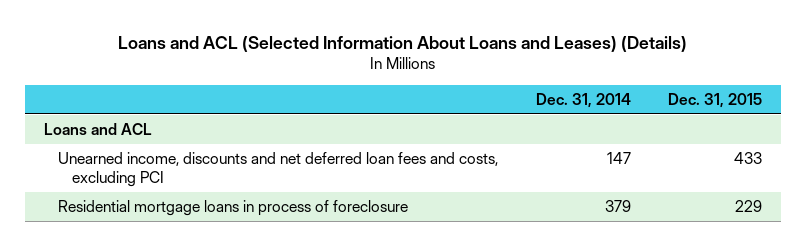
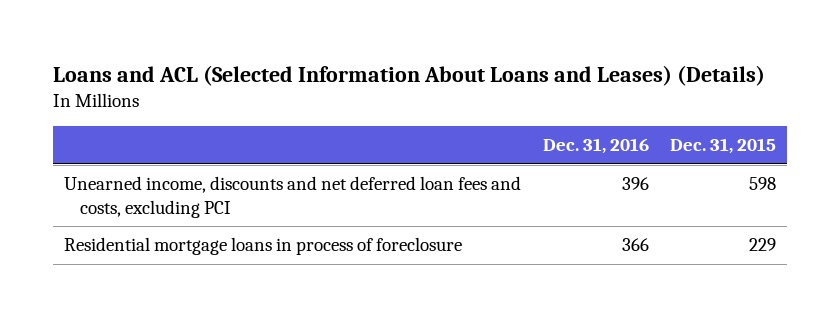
[535,92,631,108] Dec. 31, 2014 -> none
none -> [542,138,649,155] Dec. 31, 2016
[43,123,152,136] Loans and ACL -> none
[734,152,763,165] 433 -> [749,177,777,191] 598

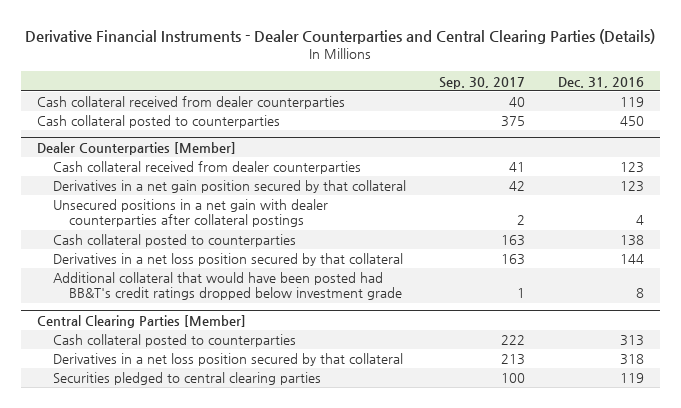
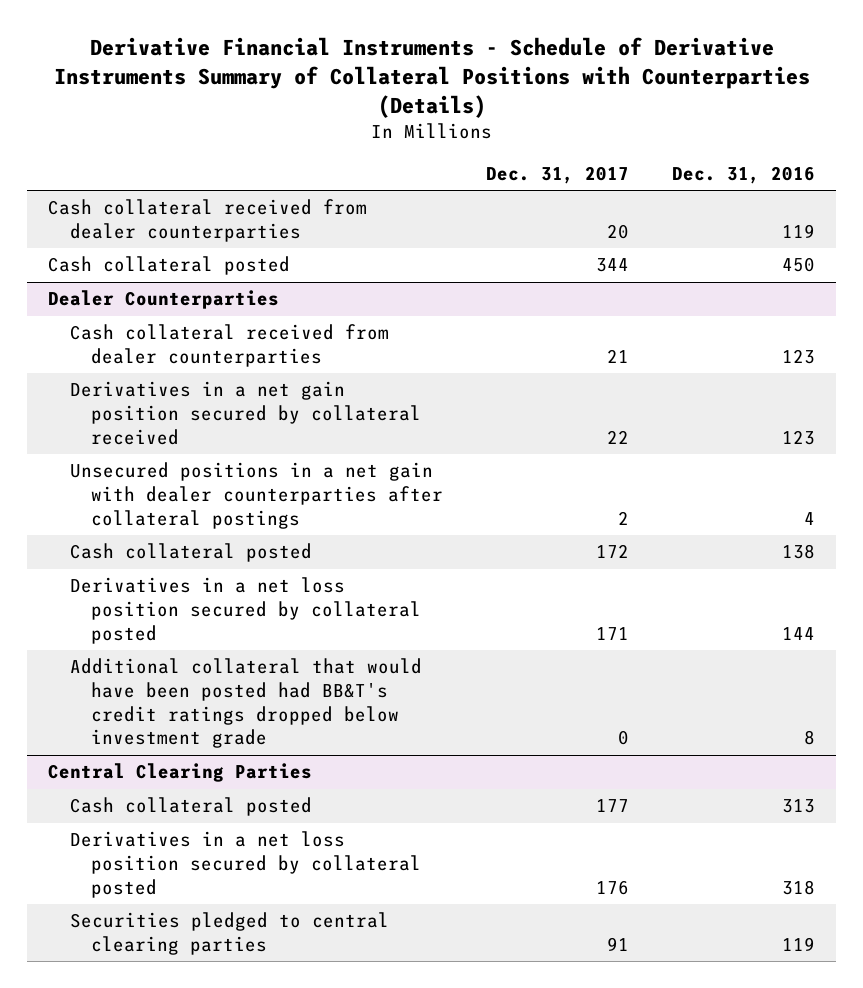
[25,28,656,44] Derivative Financial Instruments - Dealer Counterparties and Central Clearing Parties (Details) -> [53,37,810,118] Derivative Financial Instruments - Schedule of Derivative Instruments Summary of Collateral Positions with Counterparties (Details)
[438,76,525,89] Sep. 30, 2017 -> none
none -> [486,165,630,184] Dec. 31, 2017
[37,115,281,129] Cash collateral posted to counterparties -> [48,256,291,276] Cash collateral posted
[37,141,237,155] Dealer Counterparties [Member] -> [48,290,280,310] Dealer Counterparties
[52,180,406,194] Derivatives in a net gain position secured by that collateral -> [69,381,422,445] Derivatives in a net gain position secured by collateral received
[52,234,296,248] Cash collateral posted to counterparties -> [69,543,312,563] Cash collateral posted
[52,253,403,267] Derivatives in a net loss position secured by that collateral -> [69,577,422,644] Derivatives in a net loss position secured by collateral posted
[37,314,247,328] Central Clearing Parties [Member] -> [48,763,313,783] Central Clearing Parties
[52,334,296,348] Cash collateral posted to counterparties -> [69,797,312,817] Cash collateral posted
[52,353,403,367] Derivatives in a net loss position secured by that collateral -> [69,831,422,898] Derivatives in a net loss position secured by collateral posted

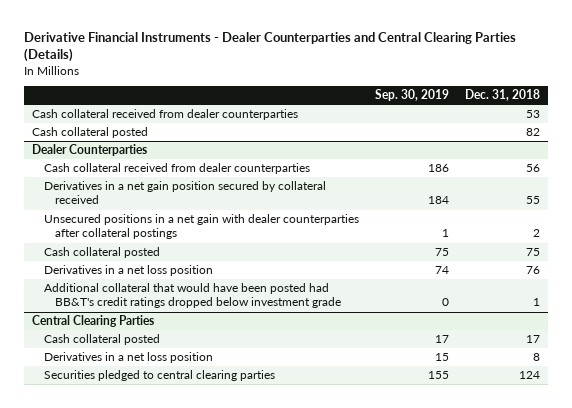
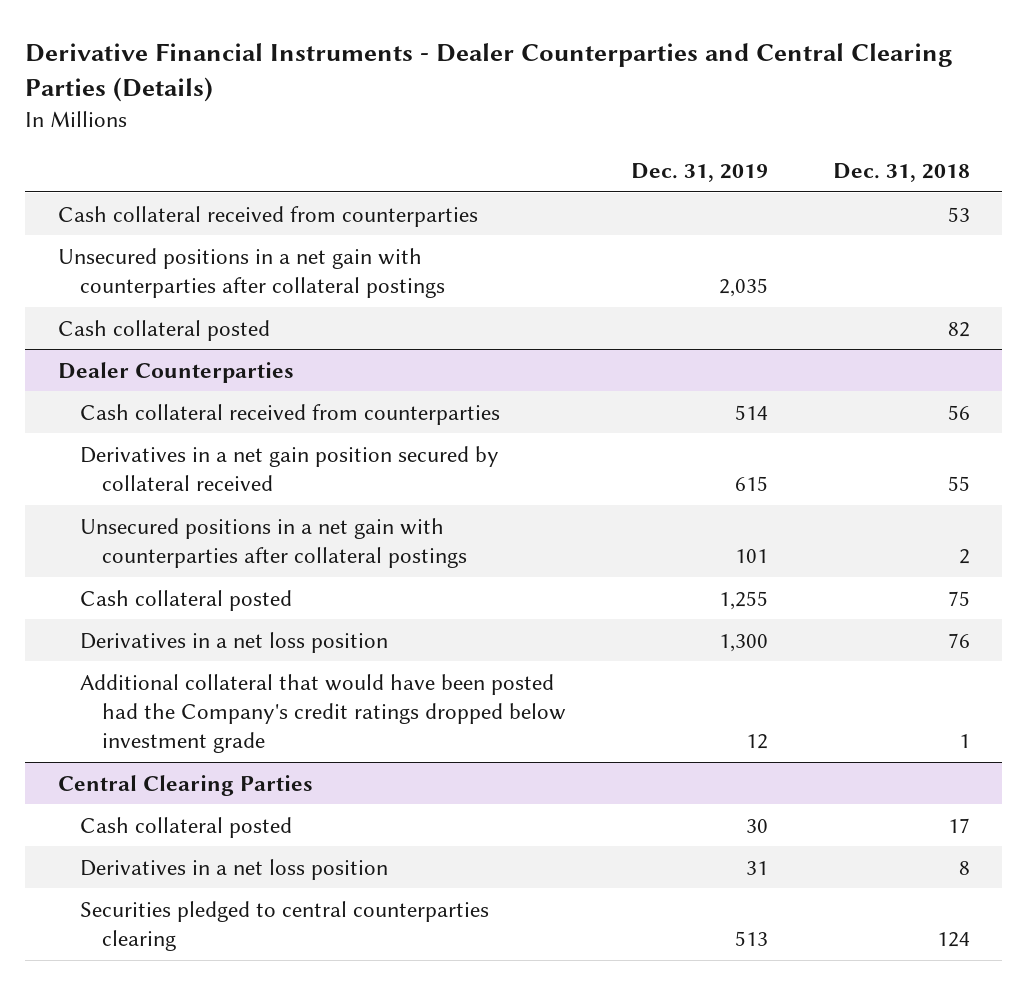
[374,89,449,102] Sep. 30, 2019 -> none
none -> [630,163,768,183] Dec. 31, 2019
[32,109,299,121] Cash collateral received from dealer counterparties -> [57,205,478,227] Cash collateral received from counterparties
none -> [57,247,445,298] Unsecured positions in a net gain with counterparties after collateral postings
[43,163,310,175] Cash collateral received from dealer counterparties -> [79,403,500,425] Cash collateral received from counterparties
[43,214,359,240] Unsecured positions in a net gain with dealer counterparties after collateral postings -> [79,517,468,568] Unsecured positions in a net gain with counterparties after collateral postings
[43,283,342,309] Additional collateral that would have been posted had BB&T's credit ratings dropped below investment grade -> [79,673,567,754] Additional collateral that would have been posted had the Company's credit ratings dropped below investment grade
[43,370,275,382] Securities pledged to central clearing parties -> [79,900,489,951] Securities pledged to central counterparties clearing

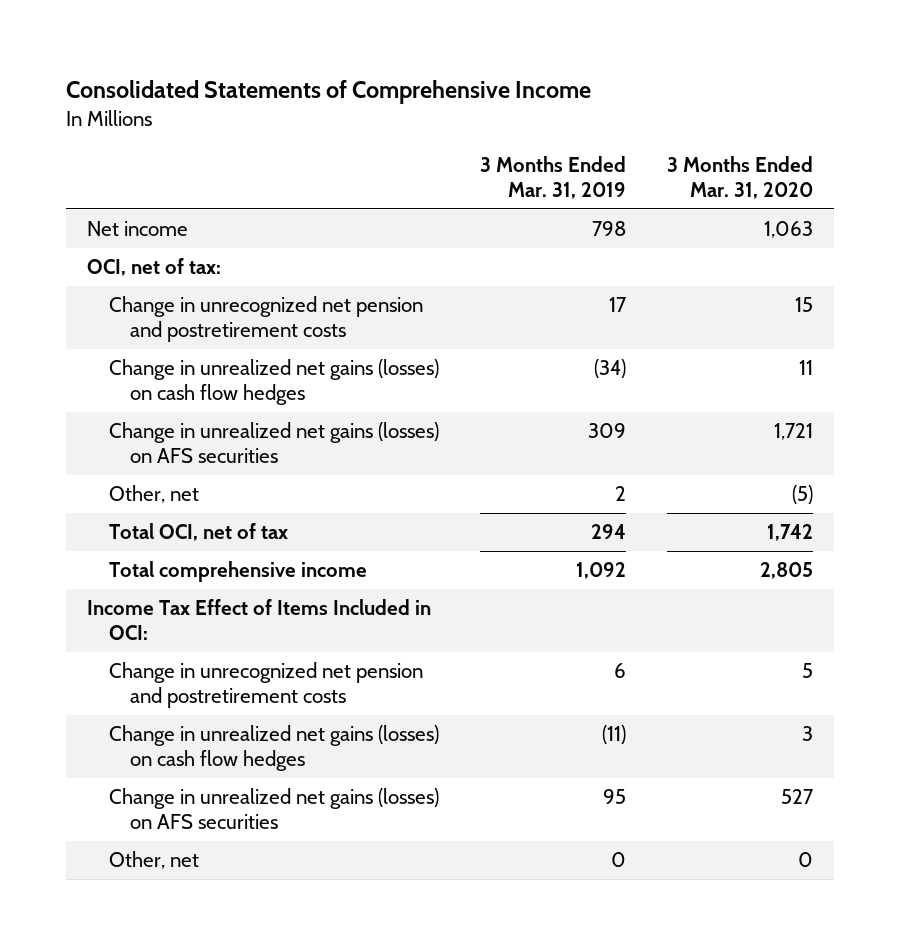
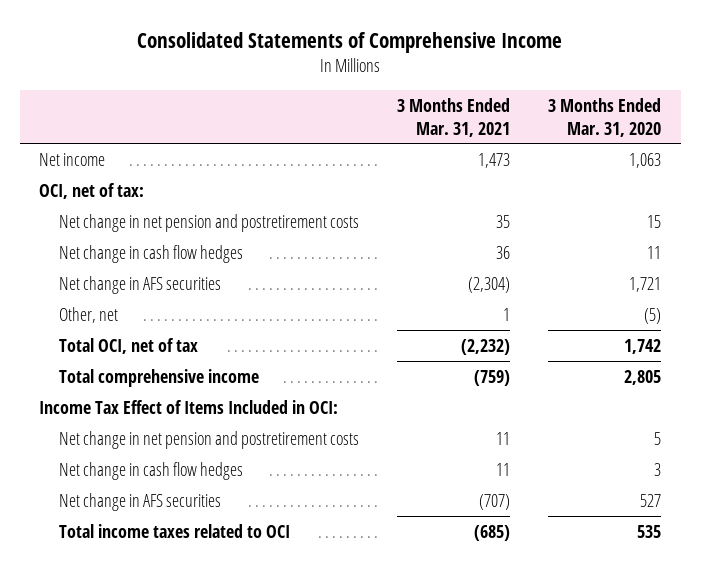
[480,156,627,200] 3 Months Ended Mar. 31, 2019 -> none
none -> [397,98,511,137] 3 Months Ended Mar. 31, 2021
[108,296,423,342] Change in unrecognized net pension and postretirement costs -> [58,213,359,232] Net change in net pension and postretirement costs
[108,359,439,405] Change in unrealized net gains (losses) on cash flow hedges -> [58,244,243,263] Net change in cash flow hedges
[108,422,439,463] Change in unrealized net gains (losses) on AFS securities -> [58,275,221,294] Net change in AFS securities
[108,851,199,870] Other, net -> none
[108,662,423,708] Change in unrecognized net pension and postretirement costs -> [58,430,359,449] Net change in net pension and postretirement costs
[108,725,439,771] Change in unrealized net gains (losses) on cash flow hedges -> [58,461,243,480] Net change in cash flow hedges
[108,788,439,829] Change in unrealized net gains (losses) on AFS securities -> [58,492,221,511] Net change in AFS securities
none -> [58,523,290,538] Total income taxes related to OCI

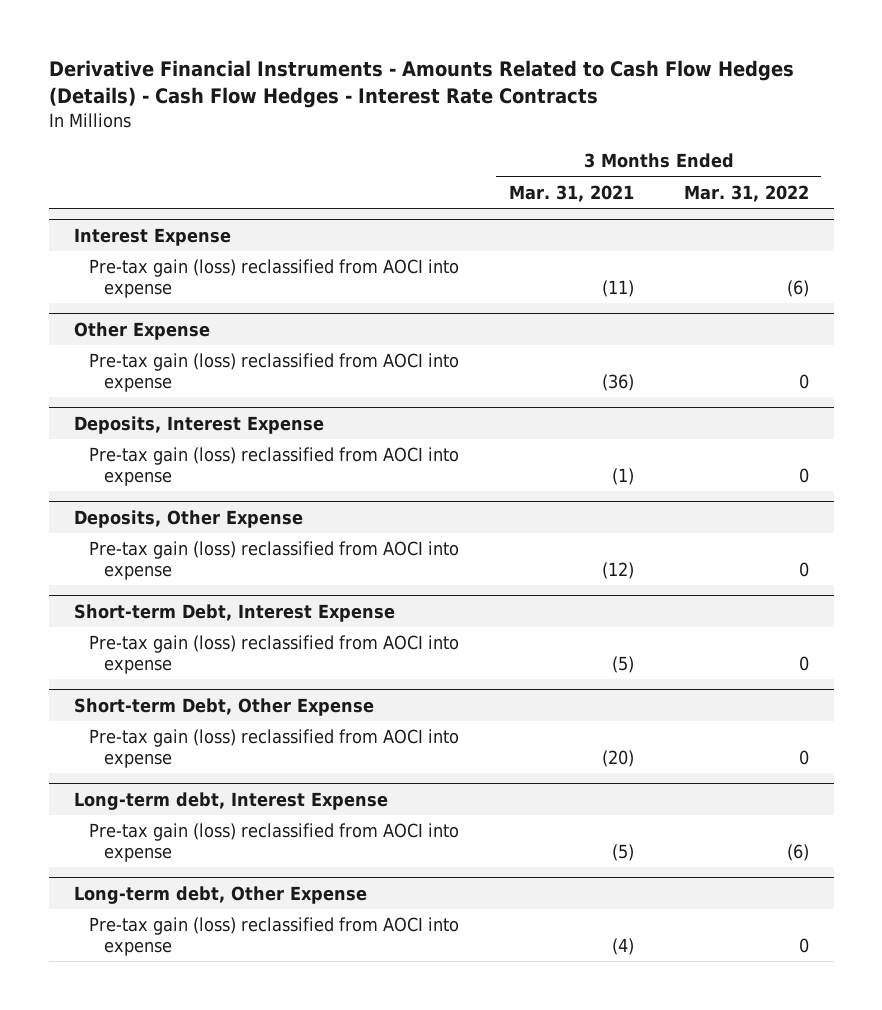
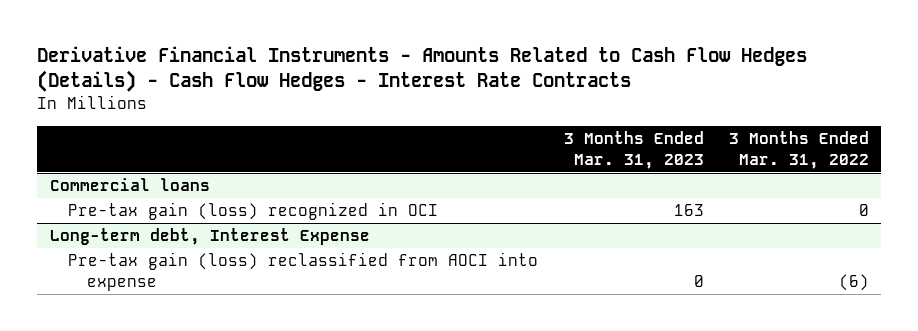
[508,184,634,202] Mar. 31, 2021 -> none
none -> [563,130,704,169] 3 Months Ended Mar. 31, 2023
[88,259,459,298] Pre-tax gain (loss) reclassified from AOCI into expense -> none
[73,321,210,340] Other Expense -> none
[88,353,459,392] Pre-tax gain (loss) reclassified from AOCI into expense -> none
[73,415,324,434] Deposits, Interest Expense -> none
[88,447,459,486] Pre-tax gain (loss) reclassified from AOCI into expense -> none
[73,509,303,528] Deposits, Other Expense -> none
[88,541,459,580] Pre-tax gain (loss) reclassified from AOCI into expense -> none
[73,603,395,622] Short-term Debt, Interest Expense -> none
[88,635,459,674] Pre-tax gain (loss) reclassified from AOCI into expense -> none
[73,697,374,716] Short-term Debt, Other Expense -> none
[88,729,459,768] Pre-tax gain (loss) reclassified from AOCI into expense -> none
[73,227,231,246] Interest Expense -> [49,178,210,192] Commercial loans
none -> [68,202,439,221] Pre-tax gain (loss) recognized in OCI
[73,885,367,904] Long-term debt, Other Expense -> none
[88,917,459,956] Pre-tax gain (loss) reclassified from AOCI into expense -> none

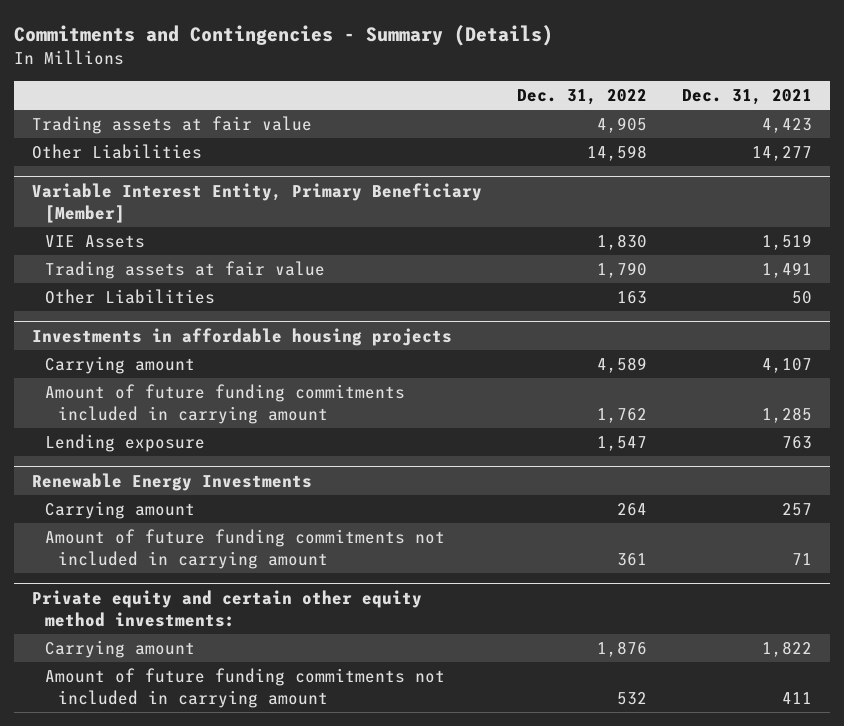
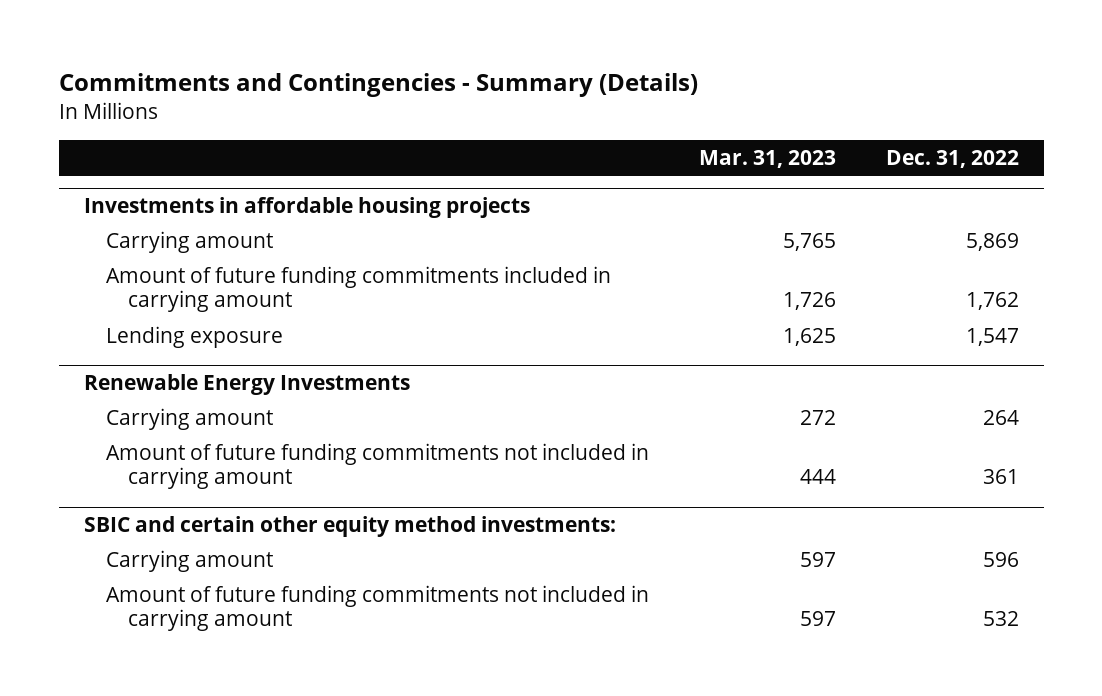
[682,88,813,105] Dec. 31, 2021 -> none
none -> [698,150,836,169] Mar. 31, 2023
[31,116,312,135] Trading assets at fair value -> none
[31,144,202,160] Other Liabilities -> none
[31,183,482,223] Variable Interest Entity, Primary Beneficiary [Member] -> none
[44,235,145,249] VIE Assets -> none
[44,261,325,280] Trading assets at fair value -> none
[44,289,215,305] Other Liabilities -> none
[596,357,647,374] 4,589 -> [965,232,1019,251] 5,869
[31,590,422,627] Private equity and certain other equity method investments: -> [83,516,616,538] SBIC and certain other equity method investments:
[596,641,647,658] 1,876 -> [982,551,1019,567] 596

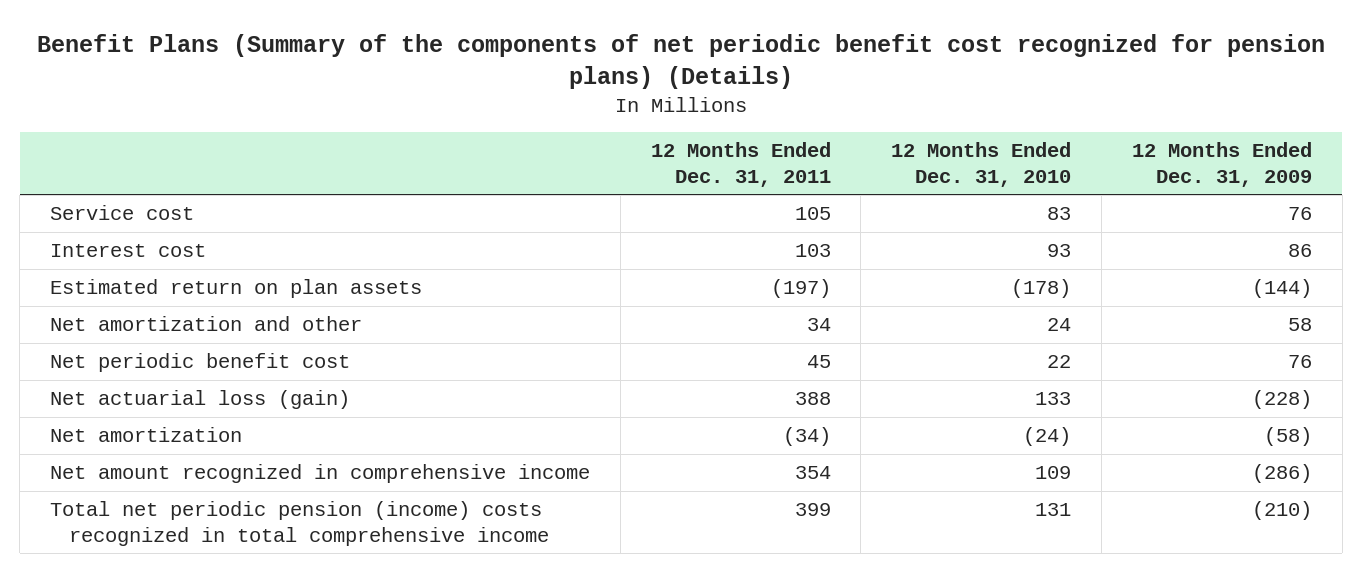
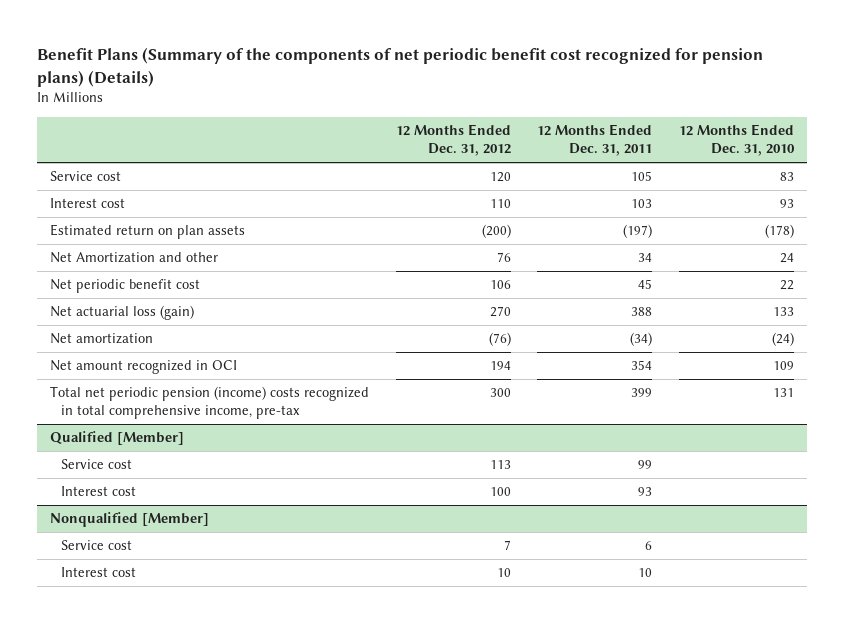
[1132,142,1313,187] 12 Months Ended Dec. 31, 2009 -> none
none -> [395,124,511,157] 12 Months Ended Dec. 31, 2012
[49,316,362,332] Net amortization and other -> [50,252,219,264] Net Amortization and other
[49,464,590,484] Net amount recognized in comprehensive income -> [50,360,238,375] Net amount recognized in OCI
[49,501,550,546] Total net periodic pension (income) costs recognized in total comprehensive income -> [50,386,370,420] Total net periodic pension (income) costs recognized in total comprehensive income, pre-tax
none -> [50,431,185,446] Qualified [Member]
none -> [60,459,132,470] Service cost
none -> [60,486,136,497] Interest cost
none -> [50,512,210,528] Nonqualified [Member]
none -> [60,540,132,551] Service cost
none -> [60,567,136,578] Interest cost

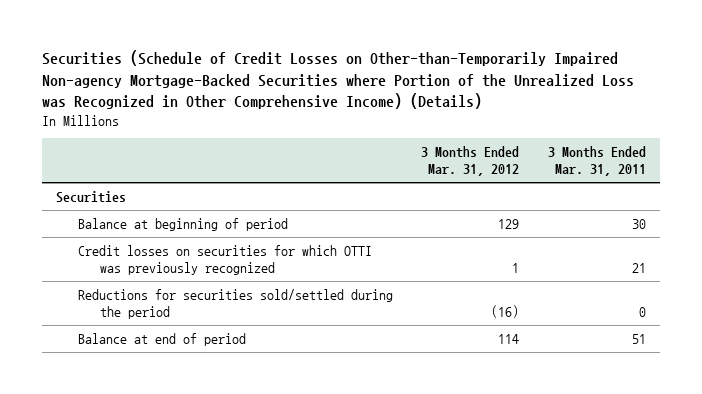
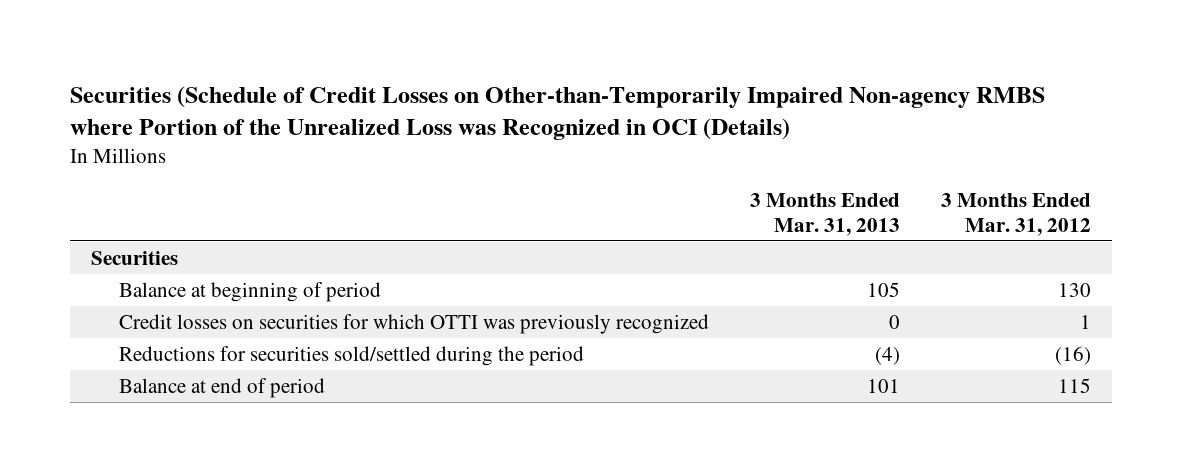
[42,50,635,110] Securities (Schedule of Credit Losses on Other-than-Temporarily Impaired Non-agency Mortgage-Backed Securities where Portion of the Unrealized Loss was Recognized in Other Comprehensive Income) (Details) -> [70,85,1046,140] Securities (Schedule of Credit Losses on Other-than-Temporarily Impaired Non-agency RMBS where Portion of the Unrealized Loss was Recognized in OCI (Details)
[547,146,646,177] 3 Months Ended Mar. 31, 2011 -> none
none -> [750,192,901,236] 3 Months Ended Mar. 31, 2013
[498,219,520,230] 129 -> [1058,282,1092,297] 130
[498,334,520,345] 114 -> [1058,377,1092,393] 115

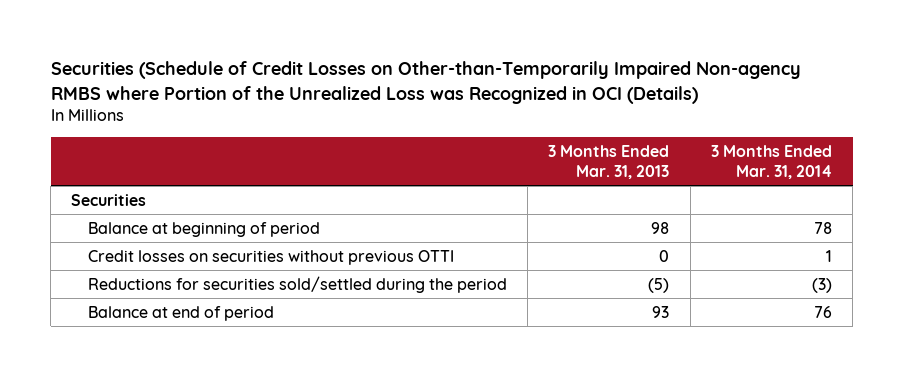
[941,192,1092,236] 3 Months Ended Mar. 31, 2012 -> none
none -> [711,144,833,180] 3 Months Ended Mar. 31, 2014
[119,313,710,334] Credit losses on securities for which OTTI was previously recognized -> none
[867,281,901,297] 105 -> [651,221,670,234] 98
none -> [87,249,454,265] Credit losses on securities without previous OTTI
[875,346,901,365] (4) -> [648,277,670,293] (5)
[867,378,901,393] 101 -> [652,305,670,318] 93

